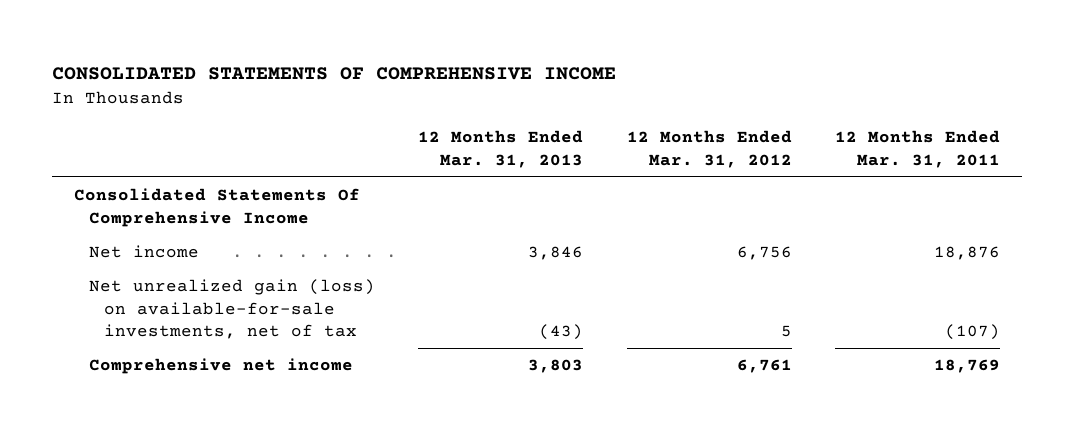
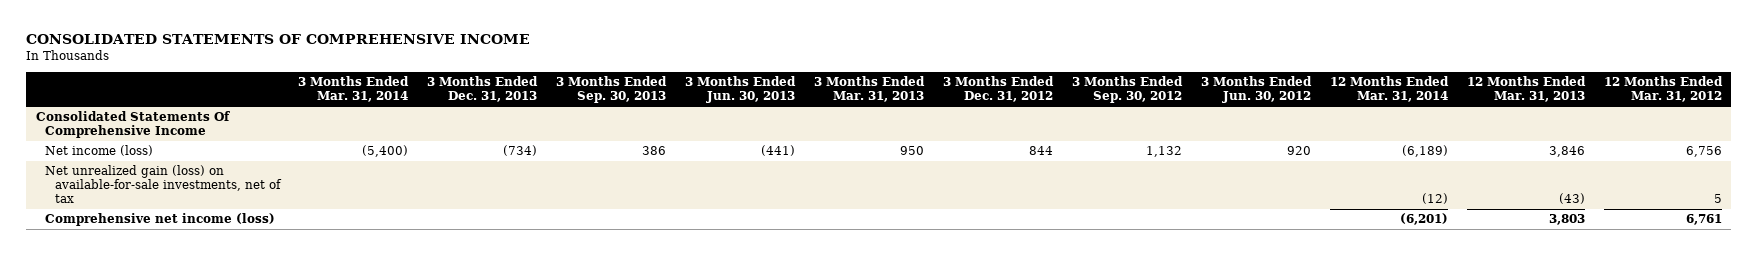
[835,130,1001,168] 12 Months Ended Mar. 31, 2011 -> none
none -> [298,76,410,103] 3 Months Ended Mar. 31, 2014
none -> [427,76,539,103] 3 Months Ended Dec. 31, 2013
none -> [556,76,668,104] 3 Months Ended Sep. 30, 2013
none -> [685,76,797,104] 3 Months Ended Jun. 30, 2013
none -> [814,76,926,103] 3 Months Ended Mar. 31, 2013
none -> [943,76,1055,103] 3 Months Ended Dec. 31, 2012
none -> [1071,76,1183,104] 3 Months Ended Sep. 30, 2012
none -> [1200,76,1312,104] 3 Months Ended Jun. 30, 2012
none -> [1329,76,1449,103] 12 Months Ended Mar. 31, 2014
[89,245,200,259] Net income -> [45,145,154,157] Net income (loss)
[89,358,354,375] Comprehensive net income -> [45,213,276,227] Comprehensive net income (loss)

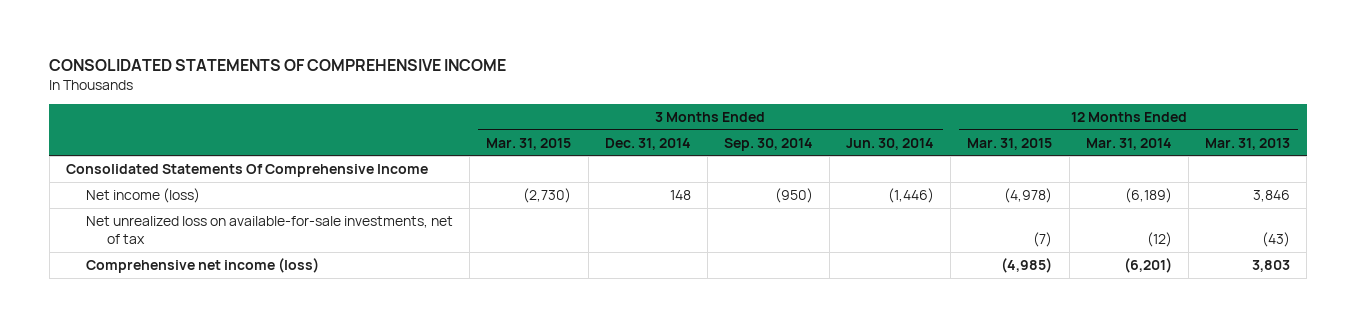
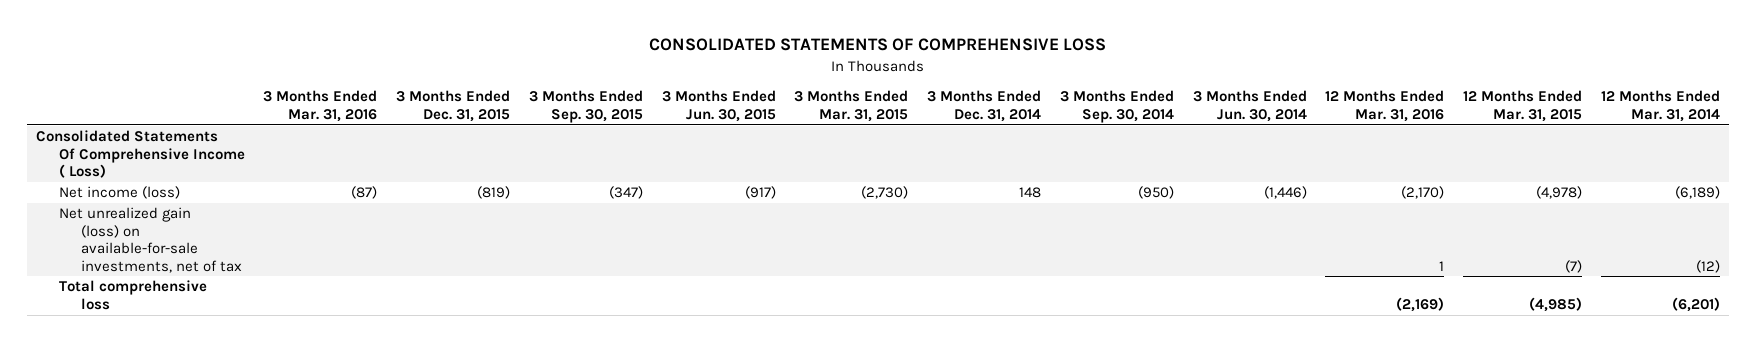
[49,59,507,72] CONSOLIDATED STATEMENTS OF COMPREHENSIVE INCOME -> [649,38,1107,52] CONSOLIDATED STATEMENTS OF COMPREHENSIVE LOSS
[1204,137,1290,150] Mar. 31, 2013 -> none
none -> [263,90,378,122] 3 Months Ended Mar. 31, 2016
none -> [396,90,511,122] 3 Months Ended Dec. 31, 2015
none -> [528,90,643,123] 3 Months Ended Sep. 30, 2015
none -> [661,90,776,122] 3 Months Ended Jun. 30, 2015
none -> [1325,90,1445,122] 12 Months Ended Mar. 31, 2016
[65,163,428,177] Consolidated Statements Of Comprehensive Income -> [36,130,245,179] Consolidated Statements Of Comprehensive Income ( Loss)
[86,215,454,244] Net unrealized loss on available-for-sale investments, net of tax -> [58,207,242,273] Net unrealized gain (loss) on available-for-sale investments, net of tax
[86,257,320,273] Comprehensive net income (loss) -> [58,280,207,310] Total comprehensive loss

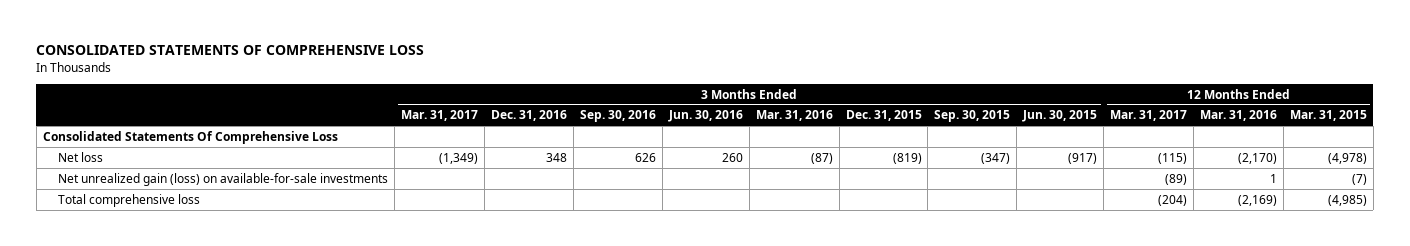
[794,90,909,122] 3 Months Ended Mar. 31, 2015 -> none
[927,90,1042,122] 3 Months Ended Dec. 31, 2014 -> none
[1059,90,1174,123] 3 Months Ended Sep. 30, 2014 -> none
[1192,90,1307,122] 3 Months Ended Jun. 30, 2014 -> none
[1600,90,1720,122] 12 Months Ended Mar. 31, 2014 -> none
none -> [401,110,479,122] Mar. 31, 2017
none -> [490,110,567,122] Dec. 31, 2016
none -> [579,110,656,123] Sep. 30, 2016
none -> [667,110,743,123] Jun. 30, 2016
none -> [1110,110,1188,122] Mar. 31, 2017
[36,130,245,179] Consolidated Statements Of Comprehensive Income ( Loss) -> [42,130,338,144] Consolidated Statements Of Comprehensive Loss
[58,186,180,200] Net income (loss) -> [58,151,104,162] Net loss
[58,207,242,273] Net unrealized gain (loss) on available-for-sale investments, net of tax -> [58,172,389,186] Net unrealized gain (loss) on available-for-sale investments

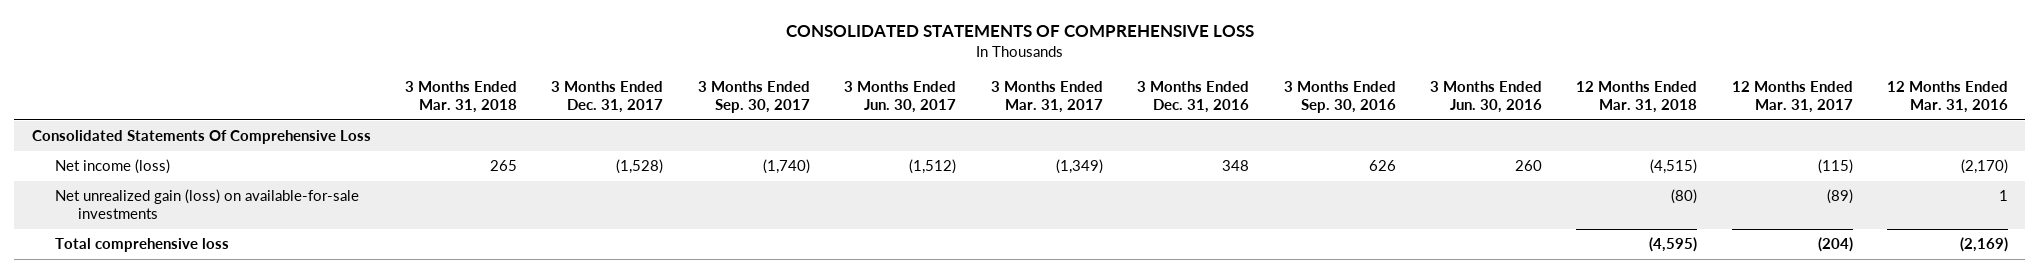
[755,110,833,122] Mar. 31, 2016 -> none
[845,110,922,122] Dec. 31, 2015 -> none
[934,110,1011,123] Sep. 30, 2015 -> none
[1022,110,1098,123] Jun. 30, 2015 -> none
[1289,110,1367,122] Mar. 31, 2015 -> none
none -> [405,80,518,114] 3 Months Ended Mar. 31, 2018
none -> [551,80,664,114] 3 Months Ended Dec. 31, 2017
none -> [697,80,810,114] 3 Months Ended Sep. 30, 2017
none -> [844,80,957,114] 3 Months Ended Jun. 30, 2017
none -> [1576,80,1698,114] 12 Months Ended Mar. 31, 2018
[58,151,104,162] Net loss -> [55,159,171,175] Net income (loss)

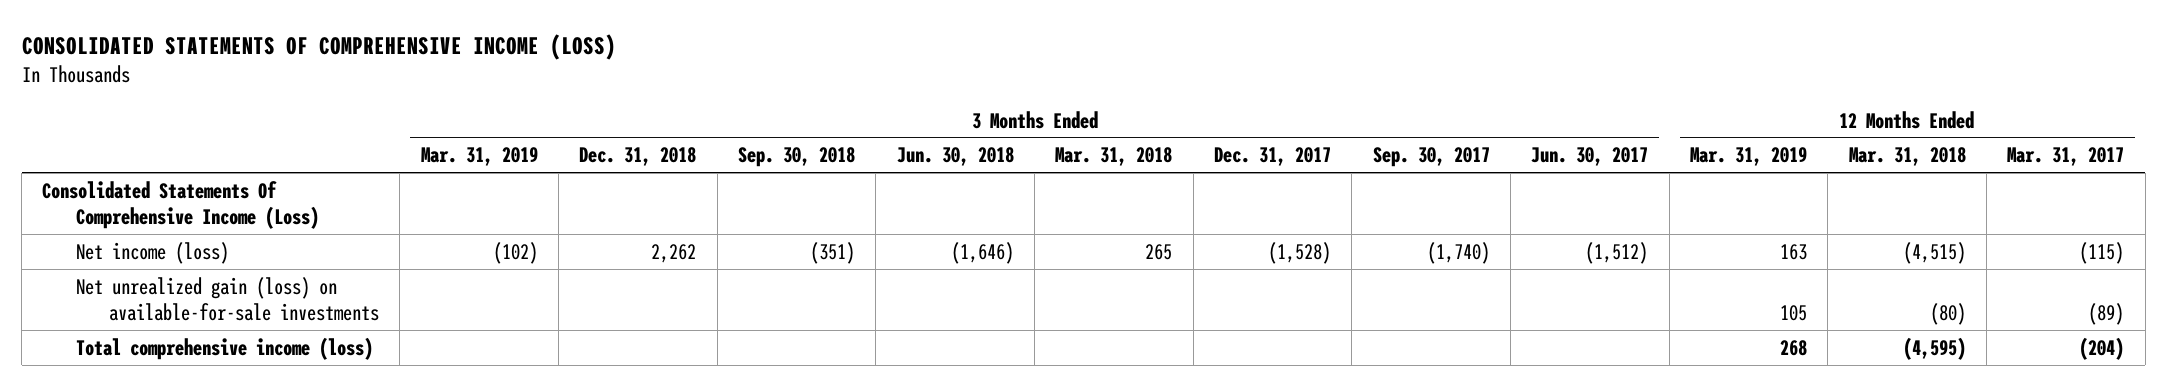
[785,25,1254,38] CONSOLIDATED STATEMENTS OF COMPREHENSIVE LOSS -> [21,34,616,61] CONSOLIDATED STATEMENTS OF COMPREHENSIVE INCOME (LOSS)
[990,80,1103,114] 3 Months Ended Mar. 31, 2017 -> none
[1137,80,1250,114] 3 Months Ended Dec. 31, 2016 -> none
[1283,80,1396,114] 3 Months Ended Sep. 30, 2016 -> none
[1429,80,1542,114] 3 Months Ended Jun. 30, 2016 -> none
[1887,80,2009,114] 12 Months Ended Mar. 31, 2016 -> none
none -> [420,147,538,167] Mar. 31, 2019
none -> [579,147,697,167] Dec. 31, 2018
none -> [738,147,856,168] Sep. 30, 2018
none -> [896,147,1014,167] Jun. 30, 2018
none -> [1689,147,1807,167] Mar. 31, 2019
[31,130,371,145] Consolidated Statements Of Comprehensive Loss -> [42,180,319,229] Consolidated Statements Of Comprehensive Income (Loss)
[55,238,230,253] Total comprehensive loss -> [75,336,373,360] Total comprehensive income (loss)

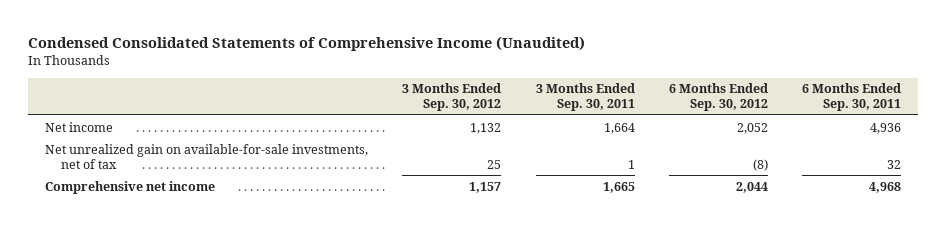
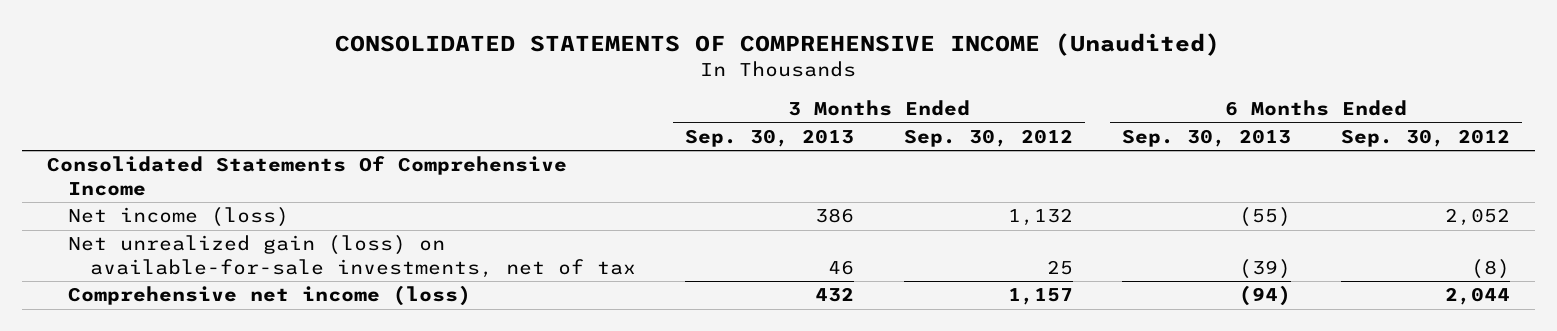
[28,35,586,51] Condensed Consolidated Statements of Comprehensive Income (Unaudited) -> [335,32,1221,56] CONSOLIDATED STATEMENTS OF COMPREHENSIVE INCOME (Unaudited)
[535,83,635,112] 3 Months Ended Sep. 30, 2011 -> none
[802,83,902,112] 6 Months Ended Sep. 30, 2011 -> none
none -> [685,128,855,147] Sep. 30, 2013
none -> [1122,128,1292,147] Sep. 30, 2013
none -> [46,156,567,196] Consolidated Statements Of Comprehensive Income
[45,121,114,132] Net income -> [68,207,290,228] Net income (loss)
[45,143,369,169] Net unrealized gain on available-for-sale investments, net of tax -> [68,235,636,278] Net unrealized gain (loss) on available-for-sale investments, net of tax
[45,180,216,194] Comprehensive net income -> [68,285,472,307] Comprehensive net income (loss)

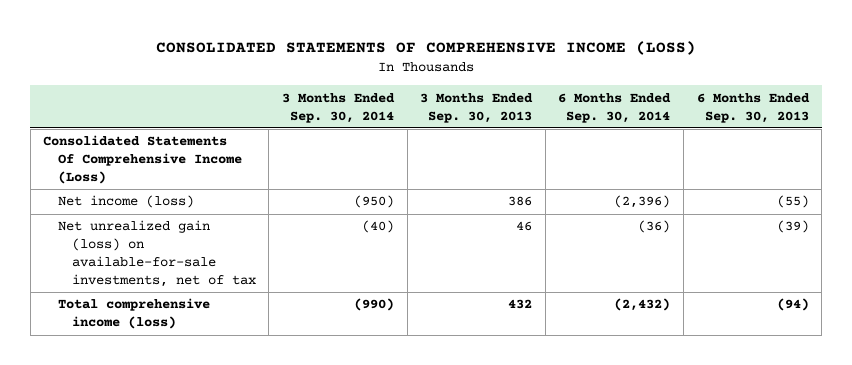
[335,32,1221,56] CONSOLIDATED STATEMENTS OF COMPREHENSIVE INCOME (Unaudited) -> [155,41,696,56] CONSOLIDATED STATEMENTS OF COMPREHENSIVE INCOME (LOSS)
[903,128,1073,147] Sep. 30, 2012 -> none
[1340,128,1510,147] Sep. 30, 2012 -> none
none -> [282,92,396,123] 3 Months Ended Sep. 30, 2014
none -> [558,92,672,123] 6 Months Ended Sep. 30, 2014
[46,156,567,196] Consolidated Statements Of Comprehensive Income -> [43,135,242,185] Consolidated Statements Of Comprehensive Income (Loss)
[68,285,472,307] Comprehensive net income (loss) -> [57,298,210,330] Total comprehensive income (loss)

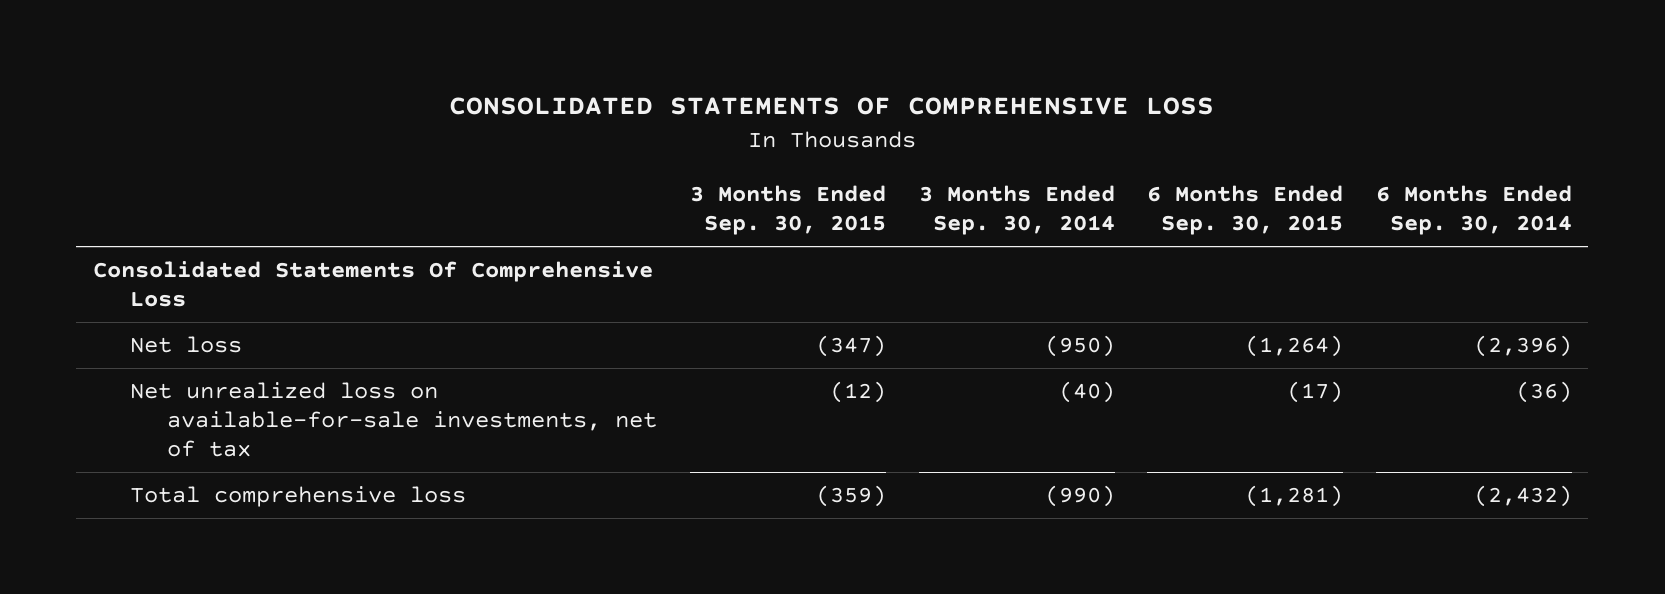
[155,41,696,56] CONSOLIDATED STATEMENTS OF COMPREHENSIVE INCOME (LOSS) -> [449,97,1215,116] CONSOLIDATED STATEMENTS OF COMPREHENSIVE LOSS
[420,92,534,123] 3 Months Ended Sep. 30, 2013 -> none
[696,92,810,123] 6 Months Ended Sep. 30, 2013 -> none
none -> [689,185,886,236] 3 Months Ended Sep. 30, 2015
none -> [1147,185,1344,236] 6 Months Ended Sep. 30, 2015
[43,135,242,185] Consolidated Statements Of Comprehensive Income (Loss) -> [92,261,653,308] Consolidated Statements Of Comprehensive Loss
[57,195,194,209] Net income (loss) -> [129,336,242,354] Net loss
[57,220,256,287] Net unrealized gain (loss) on available-for-sale investments, net of tax -> [129,382,658,457] Net unrealized loss on available-for-sale investments, net of tax
[57,298,210,330] Total comprehensive income (loss) -> [129,486,466,508] Total comprehensive loss

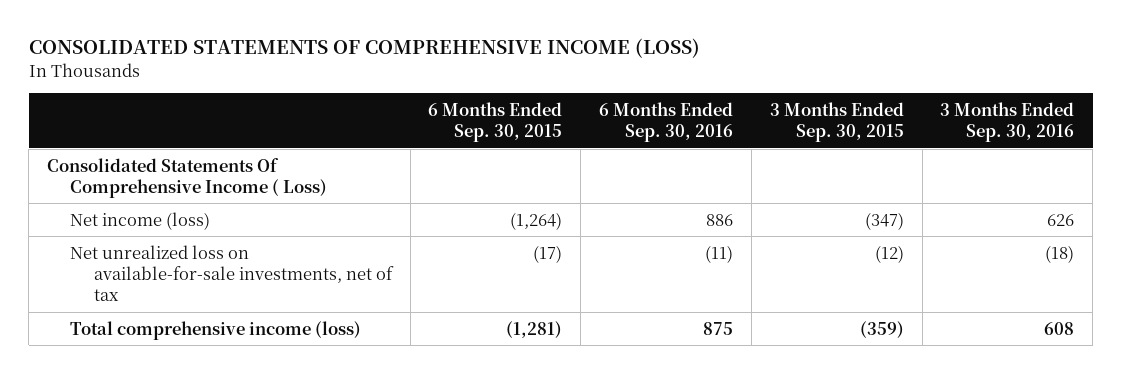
[449,97,1215,116] CONSOLIDATED STATEMENTS OF COMPREHENSIVE LOSS -> [28,38,700,59] CONSOLIDATED STATEMENTS OF COMPREHENSIVE INCOME (LOSS)
[918,185,1115,236] 3 Months Ended Sep. 30, 2014 -> none
[1375,185,1572,236] 6 Months Ended Sep. 30, 2014 -> none
none -> [599,102,734,143] 6 Months Ended Sep. 30, 2016
none -> [940,102,1075,143] 3 Months Ended Sep. 30, 2016
[92,261,653,308] Consolidated Statements Of Comprehensive Loss -> [47,157,328,198] Consolidated Statements Of Comprehensive Income ( Loss)
[129,336,242,354] Net loss -> [70,211,211,230] Net income (loss)
[129,486,466,508] Total comprehensive loss -> [70,320,362,340] Total comprehensive income (loss)

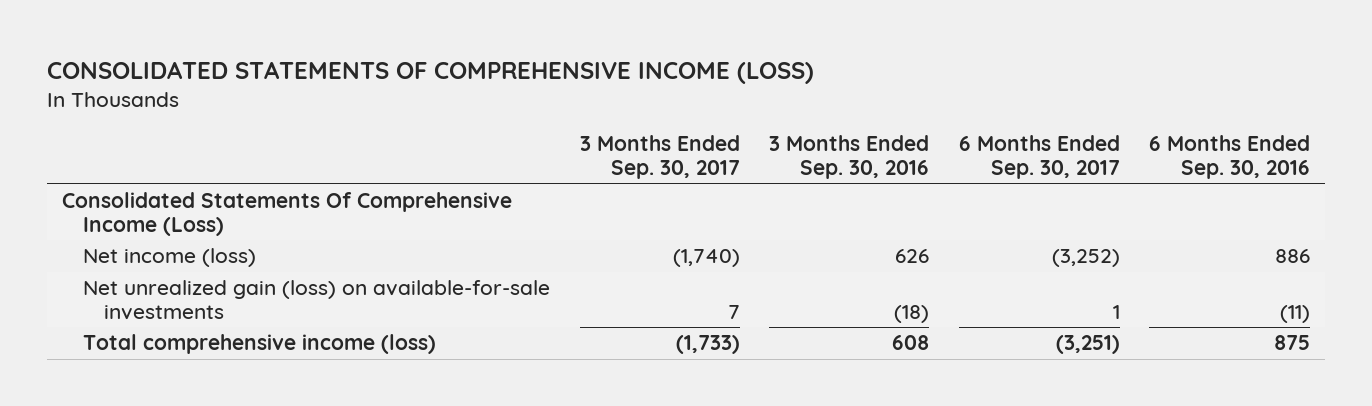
[428,102,563,143] 6 Months Ended Sep. 30, 2015 -> none
[769,102,904,143] 3 Months Ended Sep. 30, 2015 -> none
none -> [579,135,740,180] 3 Months Ended Sep. 30, 2017
none -> [958,135,1120,180] 6 Months Ended Sep. 30, 2017
[47,157,328,198] Consolidated Statements Of Comprehensive Income ( Loss) -> [61,192,512,237] Consolidated Statements Of Comprehensive Income (Loss)
[70,244,394,302] Net unrealized loss on available-for-sale investments, net of tax -> [83,280,551,321] Net unrealized gain (loss) on available-for-sale investments

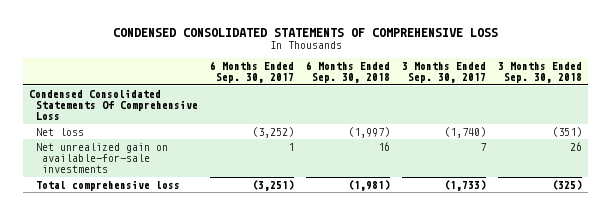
[47,61,815,85] CONSOLIDATED STATEMENTS OF COMPREHENSIVE INCOME (LOSS) -> [112,28,498,38] CONDENSED CONSOLIDATED STATEMENTS OF COMPREHENSIVE LOSS
[769,135,930,180] 3 Months Ended Sep. 30, 2016 -> none
[1149,135,1311,180] 6 Months Ended Sep. 30, 2016 -> none
none -> [305,60,390,84] 6 Months Ended Sep. 30, 2018
none -> [498,61,583,84] 3 Months Ended Sep. 30, 2018
[61,192,512,237] Consolidated Statements Of Comprehensive Income (Loss) -> [29,88,198,121] Condensed Consolidated Statements Of Comprehensive Loss
[83,248,257,268] Net income (loss) -> [35,127,84,136] Net loss
[83,280,551,321] Net unrealized gain (loss) on available-for-sale investments -> [35,142,168,174] Net unrealized gain on available-for-sale investments
[83,334,437,355] Total comprehensive income (loss) -> [35,179,180,191] Total comprehensive loss

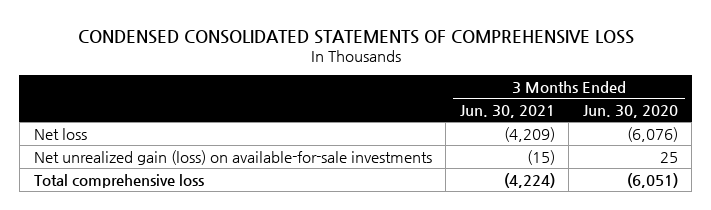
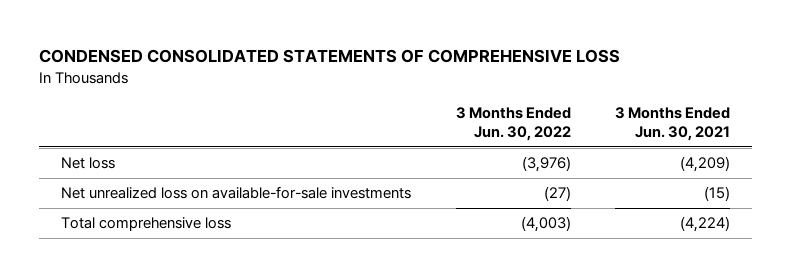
[582,104,678,118] Jun. 30, 2020 -> none
none -> [455,106,571,142] 3 Months Ended Jun. 30, 2022
[33,149,432,165] Net unrealized gain (loss) on available-for-sale investments -> [61,186,412,200] Net unrealized loss on available-for-sale investments

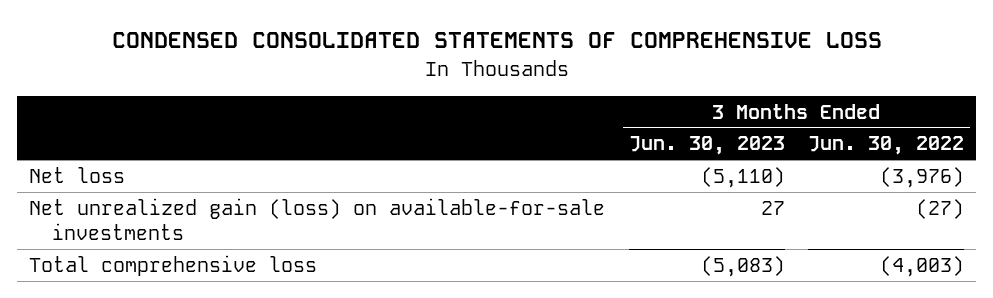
[614,106,730,142] 3 Months Ended Jun. 30, 2021 -> none
none -> [628,136,785,156] Jun. 30, 2023
[61,186,412,200] Net unrealized loss on available-for-sale investments -> [28,197,605,240] Net unrealized gain (loss) on available-for-sale investments

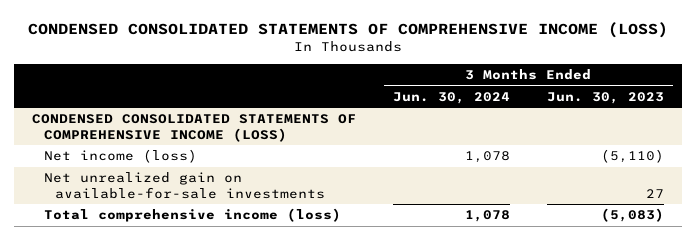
[111,32,882,49] CONDENSED CONSOLIDATED STATEMENTS OF COMPREHENSIVE LOSS -> [28,21,669,38] CONDENSED CONSOLIDATED STATEMENTS OF COMPREHENSIVE INCOME (LOSS)
[808,136,965,156] Jun. 30, 2022 -> none
none -> [393,91,511,104] Jun. 30, 2024
none -> [32,114,357,142] CONDENSED CONSOLIDATED STATEMENTS OF COMPREHENSIVE INCOME (LOSS)
[28,166,125,183] Net loss -> [43,149,197,164] Net income (loss)
[28,197,605,240] Net unrealized gain (loss) on available-for-sale investments -> [43,172,326,199] Net unrealized gain on available-for-sale investments
[28,254,317,276] Total comprehensive loss -> [43,208,341,223] Total comprehensive income (loss)

